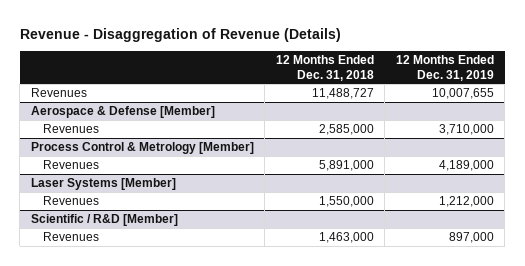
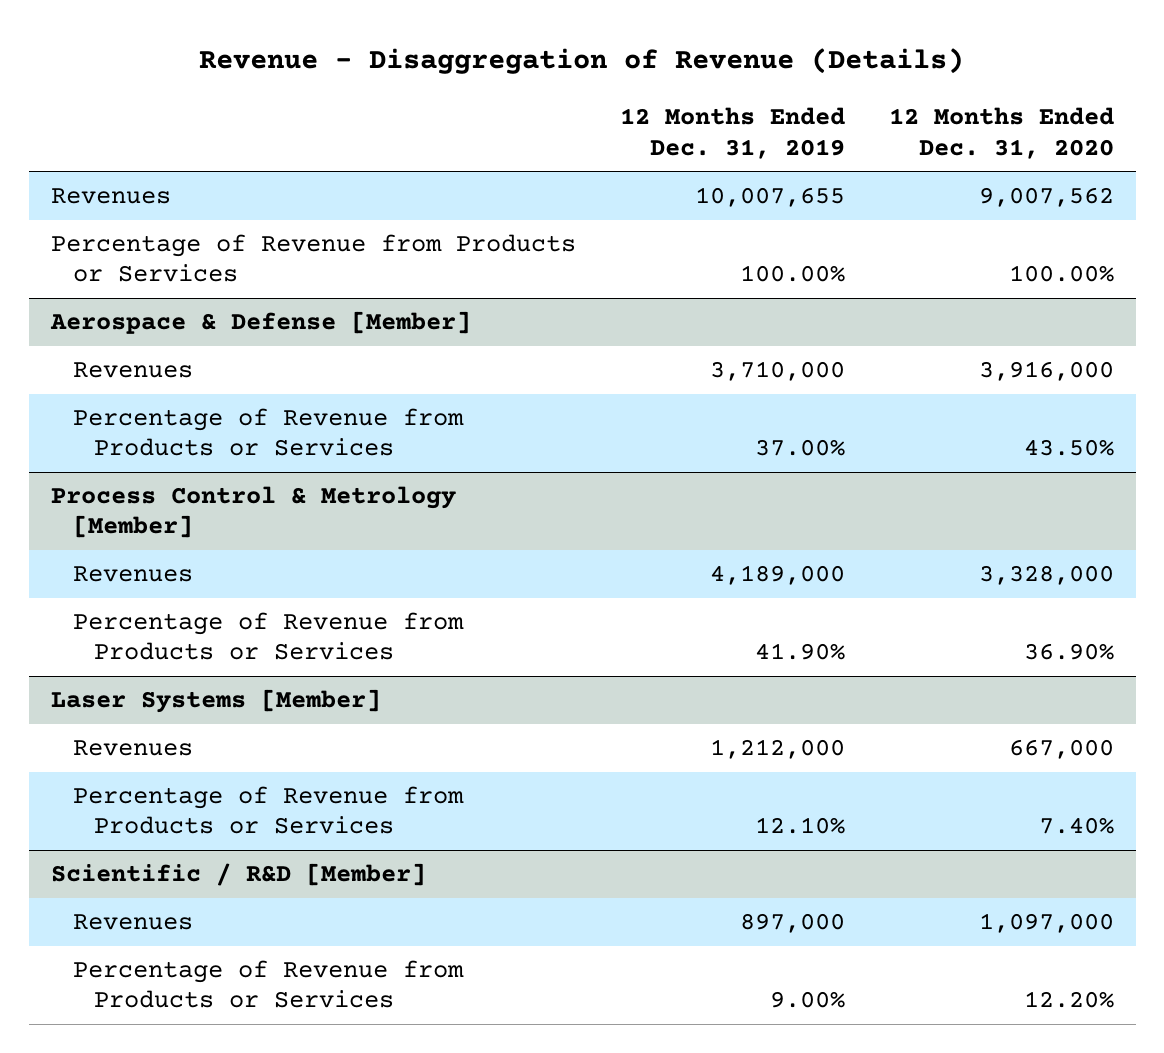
[275,55,374,81] 12 Months Ended Dec. 31, 2018 -> none
none -> [888,107,1114,159] 12 Months Ended Dec. 31, 2020
none -> [50,234,576,283] Percentage of Revenue from Products or Services
none -> [72,408,464,457] Percentage of Revenue from Products or Services
none -> [72,612,464,661] Percentage of Revenue from Products or Services
none -> [72,786,464,835] Percentage of Revenue from Products or Services
none -> [72,960,464,1009] Percentage of Revenue from Products or Services

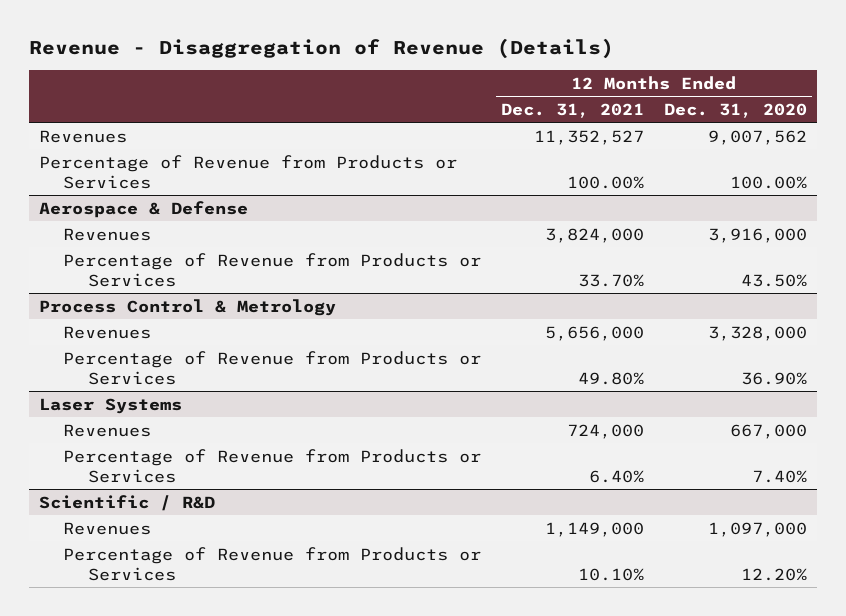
[619,107,845,159] 12 Months Ended Dec. 31, 2019 -> none
none -> [501,102,645,118] Dec. 31, 2021
[49,311,471,335] Aerospace & Defense [Member] -> [38,200,248,218] Aerospace & Defense
[50,486,456,539] Process Control & Metrology [Member] -> [38,298,336,316] Process Control & Metrology
[50,689,381,714] Laser Systems [Member] -> [38,397,182,414] Laser Systems
[50,863,426,887] Scientific / R&D [Member] -> [38,494,215,511] Scientific / R&D

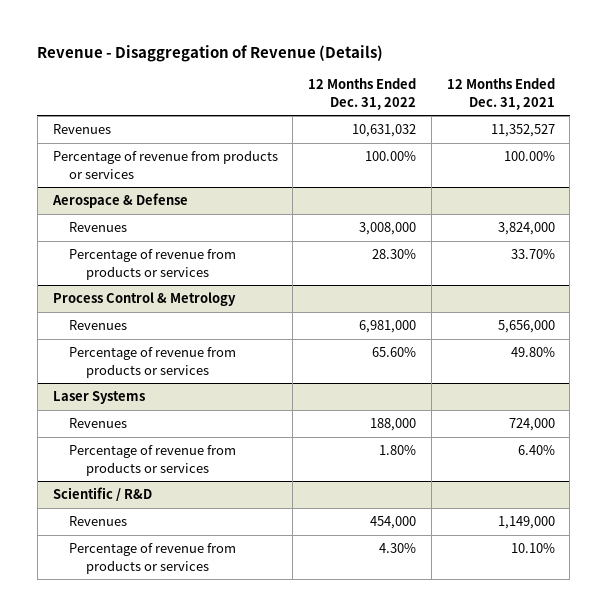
[664,102,808,118] Dec. 31, 2020 -> none
none -> [308,78,417,110] 12 Months Ended Dec. 31, 2022
[38,154,457,189] Percentage of Revenue from Products or Services -> [52,150,278,179] Percentage of revenue from products or services
[63,252,482,287] Percentage of Revenue from Products or Services -> [69,249,237,280] Percentage of revenue from products or services
[63,350,482,385] Percentage of Revenue from Products or Services -> [69,347,237,378] Percentage of revenue from products or services
[63,448,482,483] Percentage of Revenue from Products or Services -> [69,445,237,476] Percentage of revenue from products or services
[63,546,482,581] Percentage of Revenue from Products or Services -> [69,543,237,574] Percentage of revenue from products or services

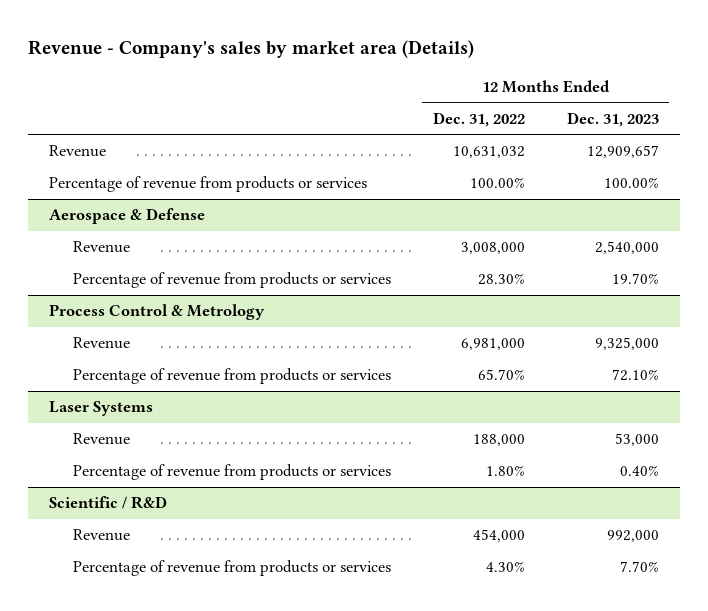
[37,44,384,62] Revenue - Disaggregation of Revenue (Details) -> [28,39,475,58] Revenue - Company's sales by market area (Details)
[446,78,555,110] 12 Months Ended Dec. 31, 2021 -> none
none -> [566,111,659,127] Dec. 31, 2023
[52,124,111,135] Revenues -> [49,145,107,158] Revenue
[69,222,128,233] Revenues -> [72,241,130,254] Revenue
[69,320,128,331] Revenues -> [72,337,130,350] Revenue
[372,347,417,358] 65.60% -> [477,369,525,381] 65.70%
[69,418,128,429] Revenues -> [72,433,130,446] Revenue
[69,516,128,527] Revenues -> [72,529,130,542] Revenue

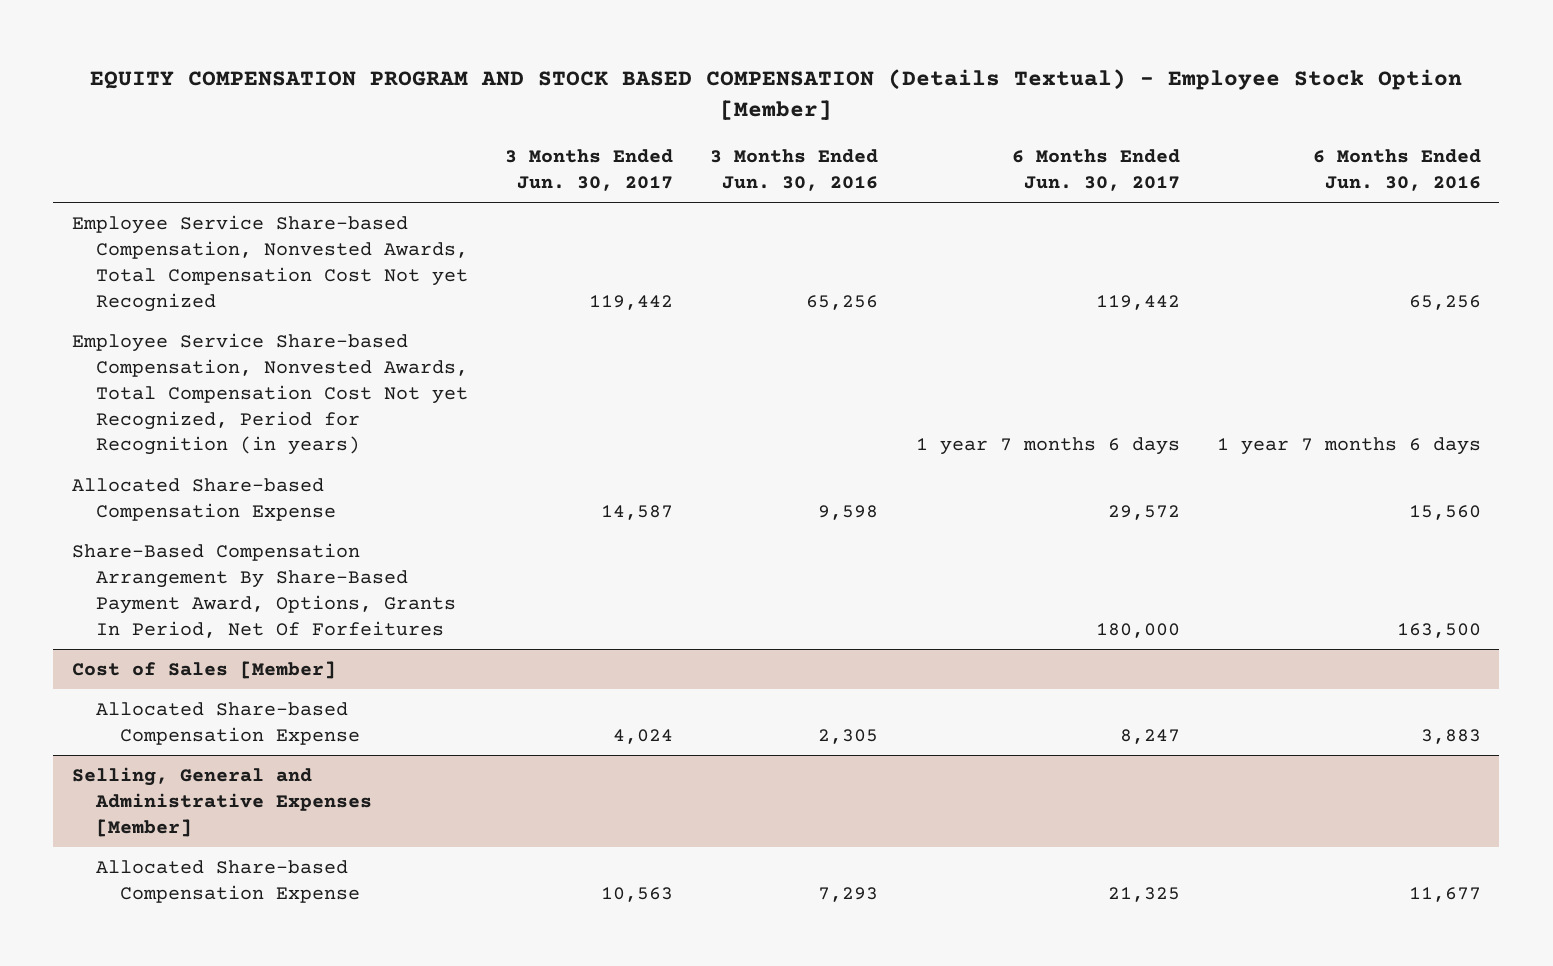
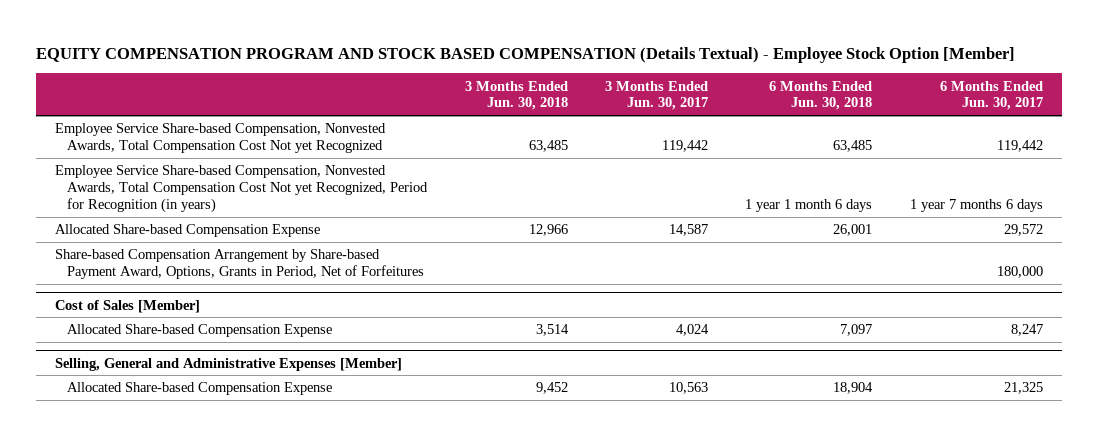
[710,148,879,191] 3 Months Ended Jun. 30, 2016 -> none
[1312,148,1481,191] 6 Months Ended Jun. 30, 2016 -> none
none -> [464,80,568,111] 3 Months Ended Jun. 30, 2018
none -> [769,80,873,111] 6 Months Ended Jun. 30, 2018
[71,543,457,638] Share-Based Compensation Arrangement By Share-Based Payment Award, Options, Grants In Period, Net Of Forfeitures -> [54,249,425,280] Share-based Compensation Arrangement by Share-based Payment Award, Options, Grants in Period, Net of Forfeitures

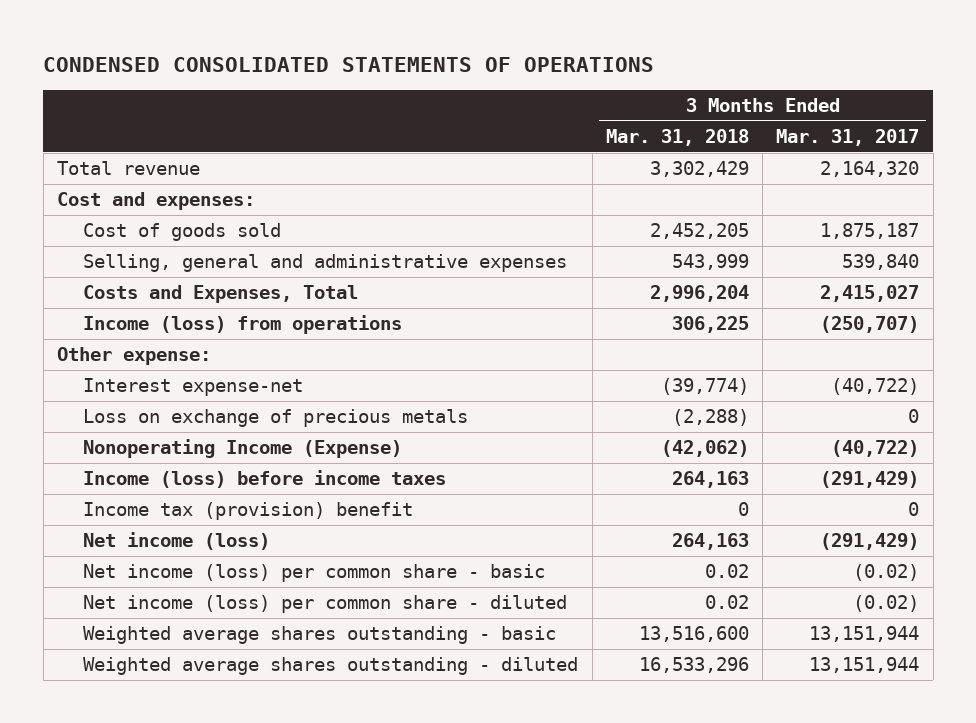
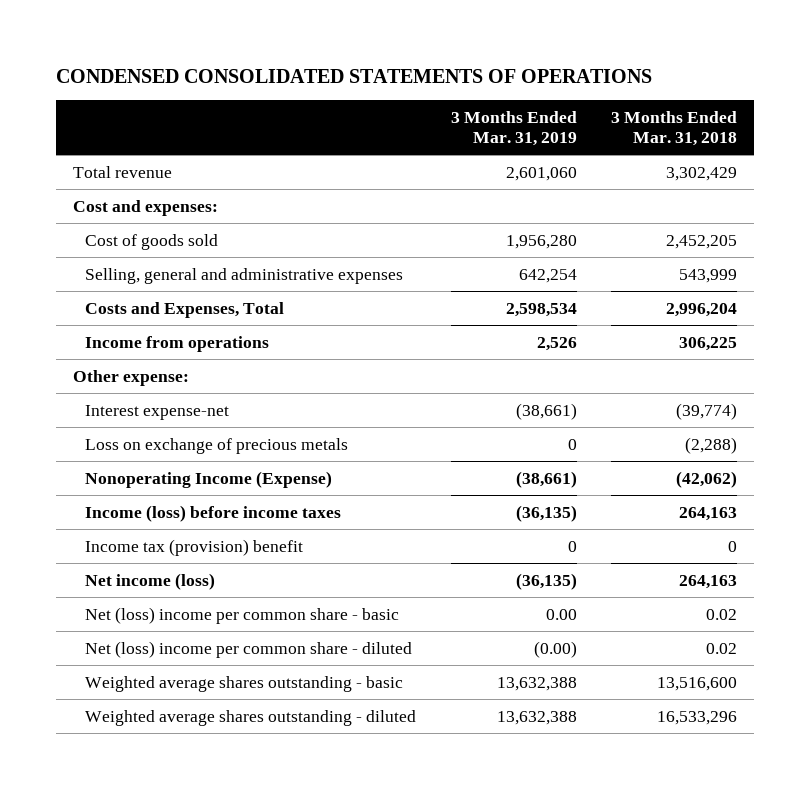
[776,128,920,146] Mar. 31, 2017 -> none
none -> [450,110,577,147] 3 Months Ended Mar. 31, 2019
[83,315,403,335] Income (loss) from operations -> [85,335,270,352] Income from operations
[83,564,546,583] Net income (loss) per common share - basic -> [85,606,400,624] Net (loss) income per common share - basic
[83,595,568,614] Net income (loss) per common share - diluted -> [85,640,413,658] Net (loss) income per common share - diluted

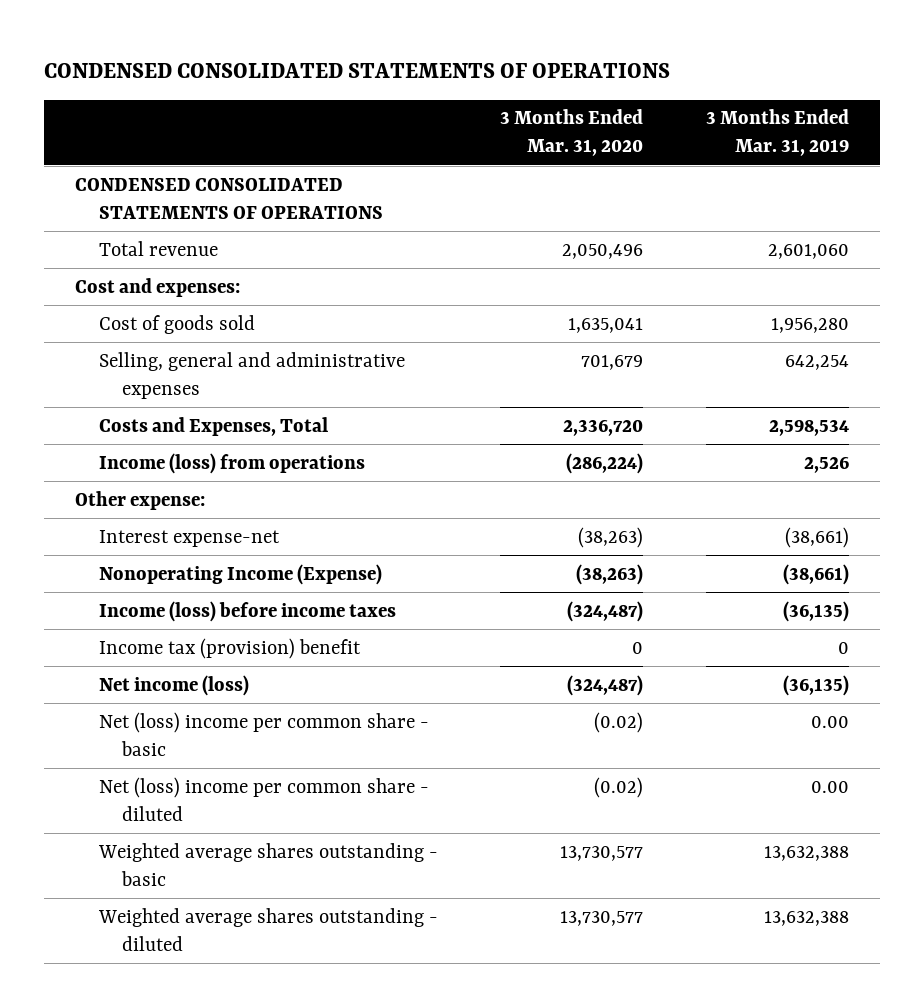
[610,110,737,147] 3 Months Ended Mar. 31, 2018 -> none
none -> [500,109,644,157] 3 Months Ended Mar. 31, 2020
none -> [75,177,383,219] CONDENSED CONSOLIDATED STATEMENTS OF OPERATIONS
[85,335,270,352] Income from operations -> [98,452,365,474] Income (loss) from operations
[85,437,349,454] Loss on exchange of precious metals -> none
[533,640,577,658] (0.00) -> [810,780,849,793] 0.00

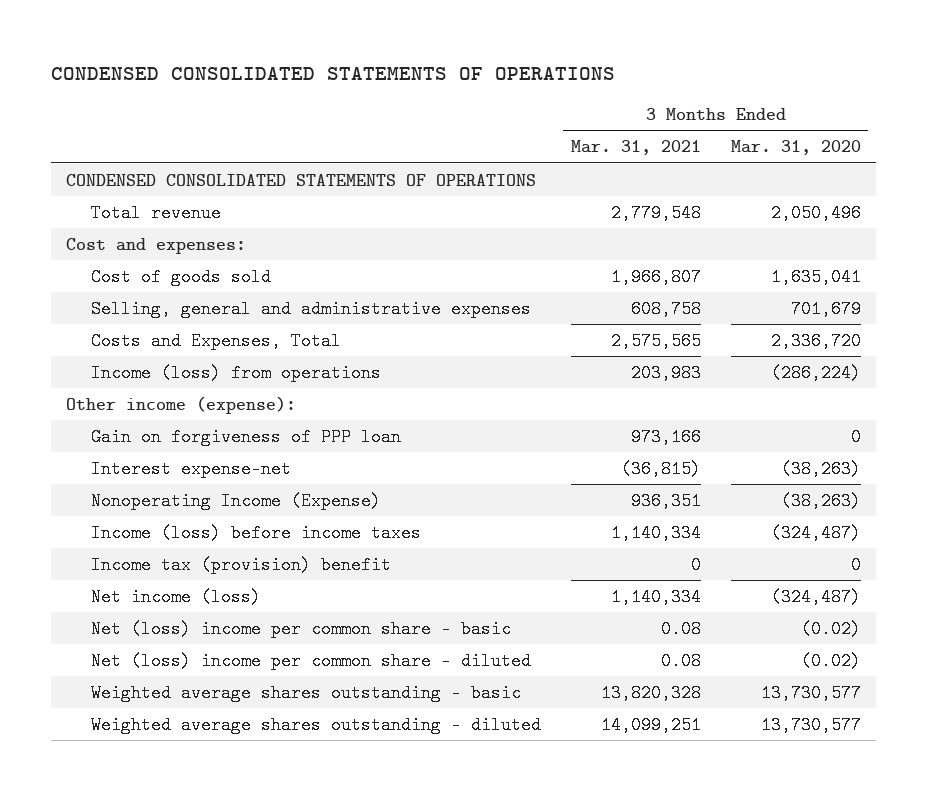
[705,109,849,157] 3 Months Ended Mar. 31, 2019 -> none
none -> [570,140,701,156] Mar. 31, 2021
[75,490,206,510] Other expense: -> [65,395,296,414] Other income (expense):
none -> [90,427,401,446] Gain on forgiveness of PPP loan

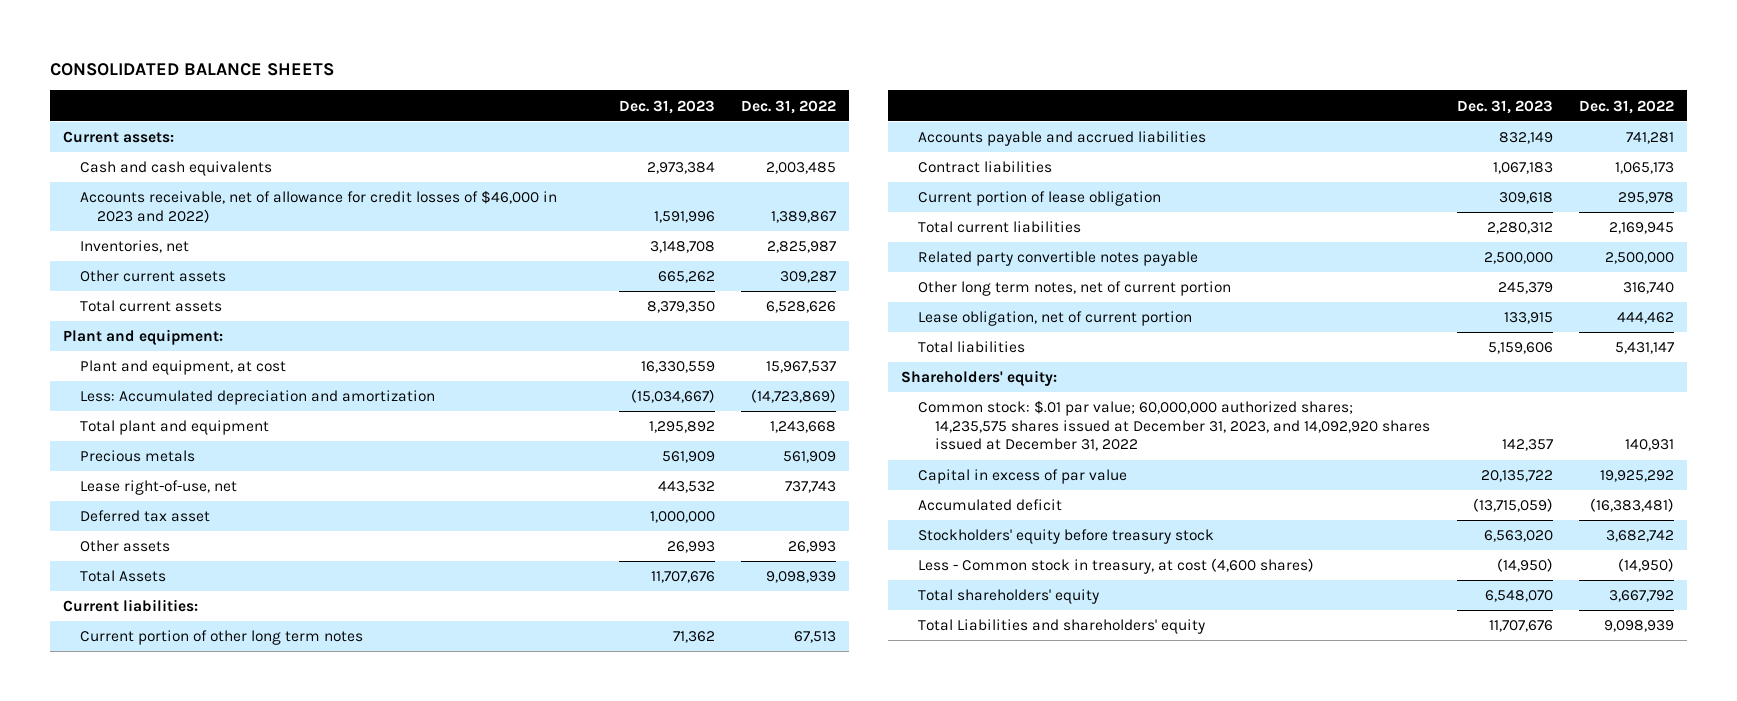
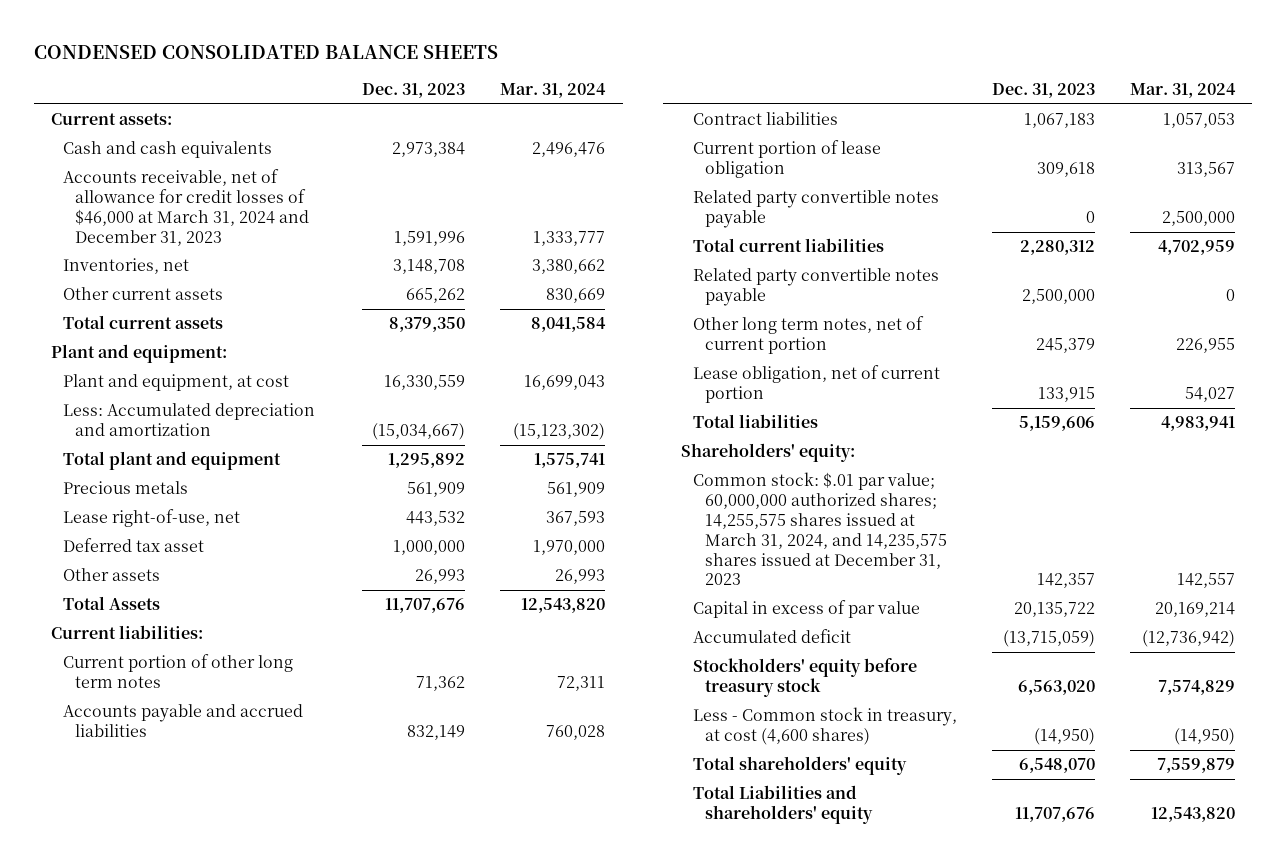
[50,62,335,76] CONSOLIDATED BALANCE SHEETS -> [33,44,498,59] CONDENSED CONSOLIDATED BALANCE SHEETS
[740,99,836,114] Dec. 31, 2022 -> none
none -> [500,83,607,99] Mar. 31, 2024
[80,190,558,223] Accounts receivable, net of allowance for credit losses of $46,000 in 2023 and 2022) -> [63,169,310,246] Accounts receivable, net of allowance for credit losses of $46,000 at March 31, 2024 and December 31, 2023
none -> [692,190,939,229] Related party convertible notes payable
[918,400,1431,452] Common stock: $.01 par value; 60,000,000 authorized shares; 14,235,575 shares issued at December 31, 2023, and 14,092,920 shares issued at December 31, 2022 -> [692,472,947,586] Common stock: $.01 par value; 60,000,000 authorized shares; 14,255,575 shares issued at March 31, 2024, and 14,235,575 shares issued at December 31, 2023

